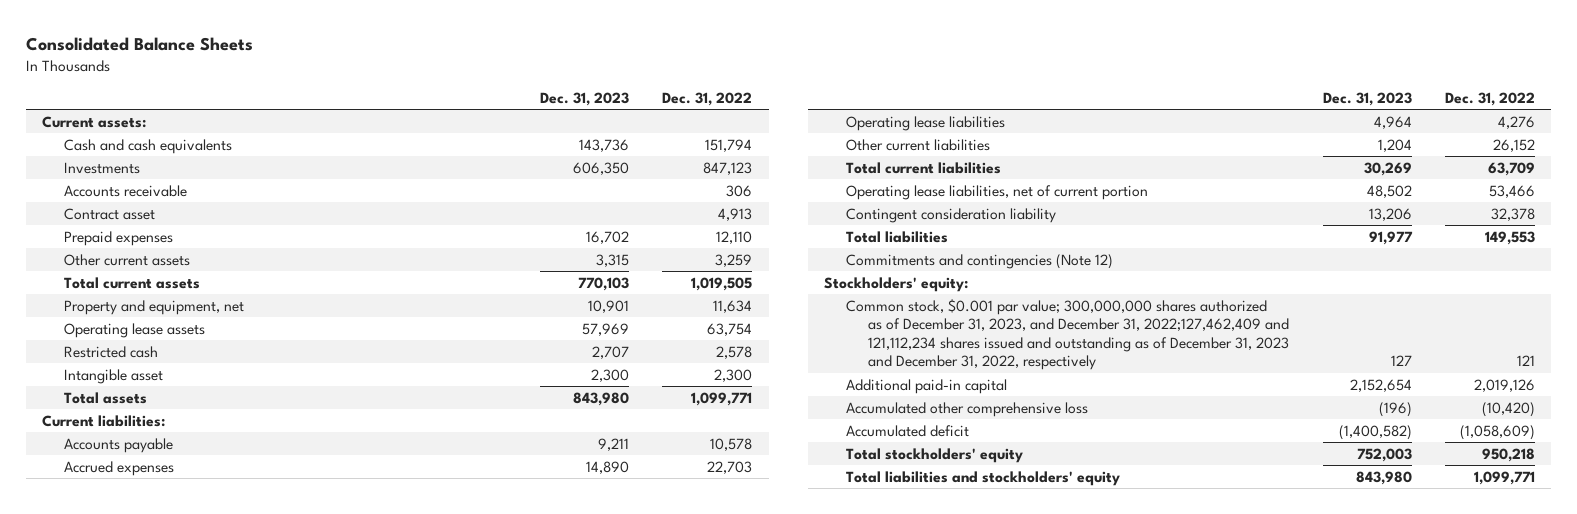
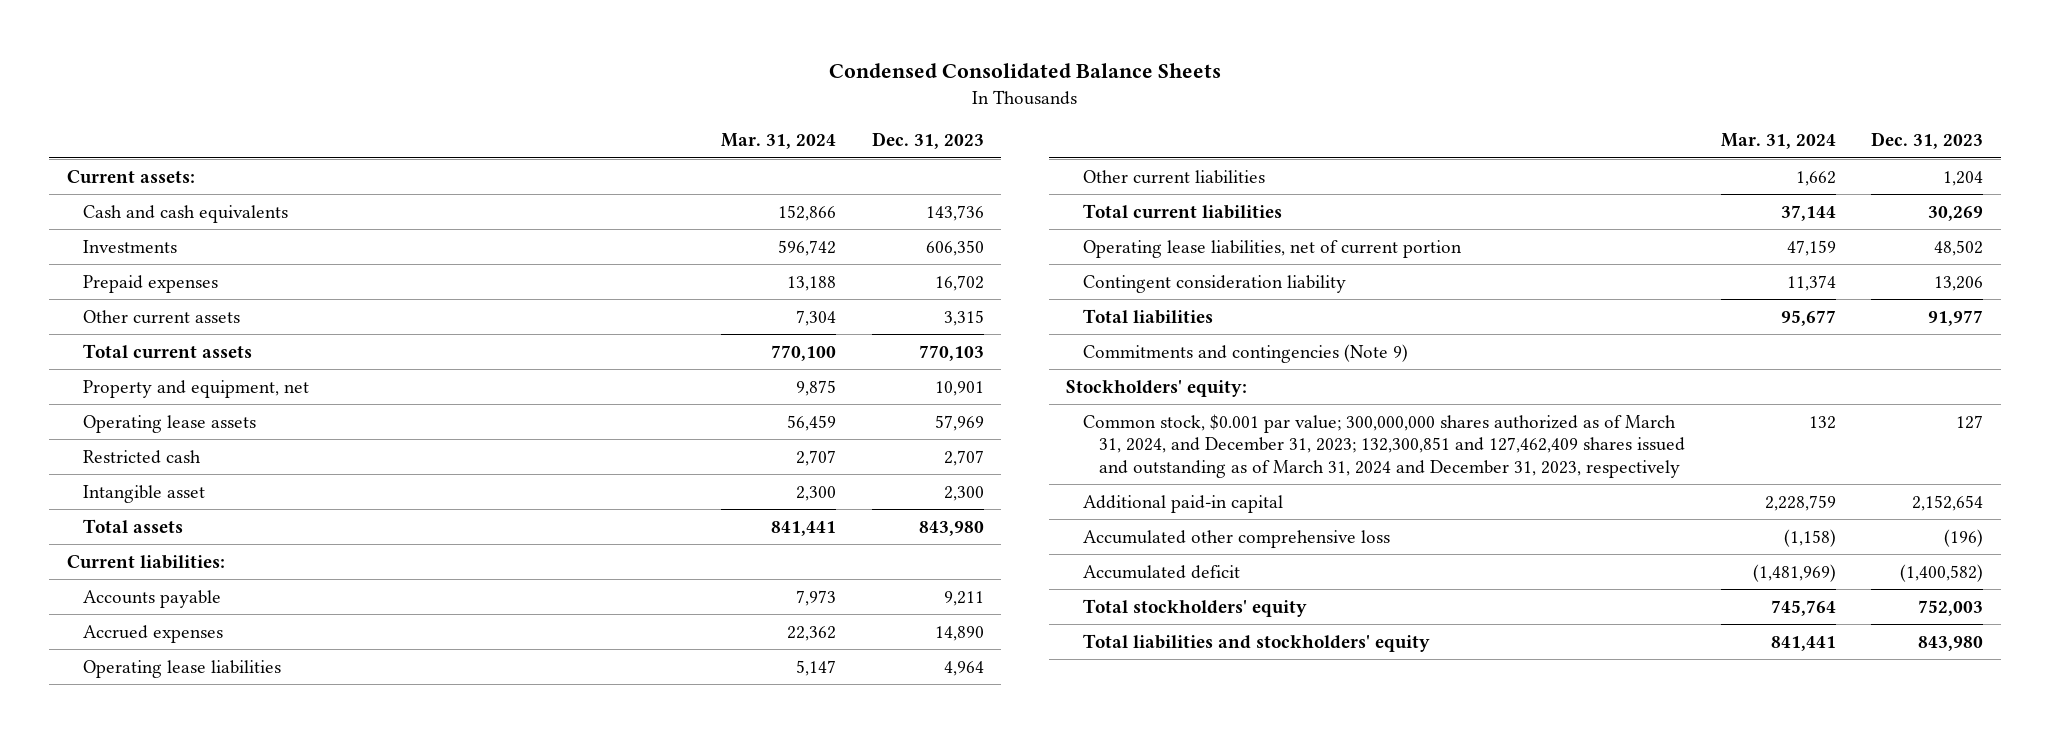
[25,36,253,51] Consolidated Balance Sheets -> [829,63,1222,79] Condensed Consolidated Balance Sheets
[662,91,753,106] Dec. 31, 2022 -> none
none -> [721,133,837,150] Mar. 31, 2024
[64,184,188,197] Accounts receivable -> none
[64,207,156,220] Contract asset -> none
[846,253,1114,269] Commitments and contingencies (Note 12) -> [1082,343,1408,363] Commitments and contingencies (Note 9)
[846,298,1290,371] Common stock, $0.001 par value; 300,000,000 shares authorized as of December 31, 2023, and December 31, 2022;127,462,409 and 121,112,234 shares issued and outstanding as of December 31, 2023 and December 31, 2022, respectively -> [1082,413,1686,478] Common stock, $0.001 par value; 300,000,000 shares authorized as of March 31, 2024, and December 31, 2023; 132,300,851 and 127,462,409 shares issued and outstanding as of March 31, 2024 and December 31, 2023, respectively

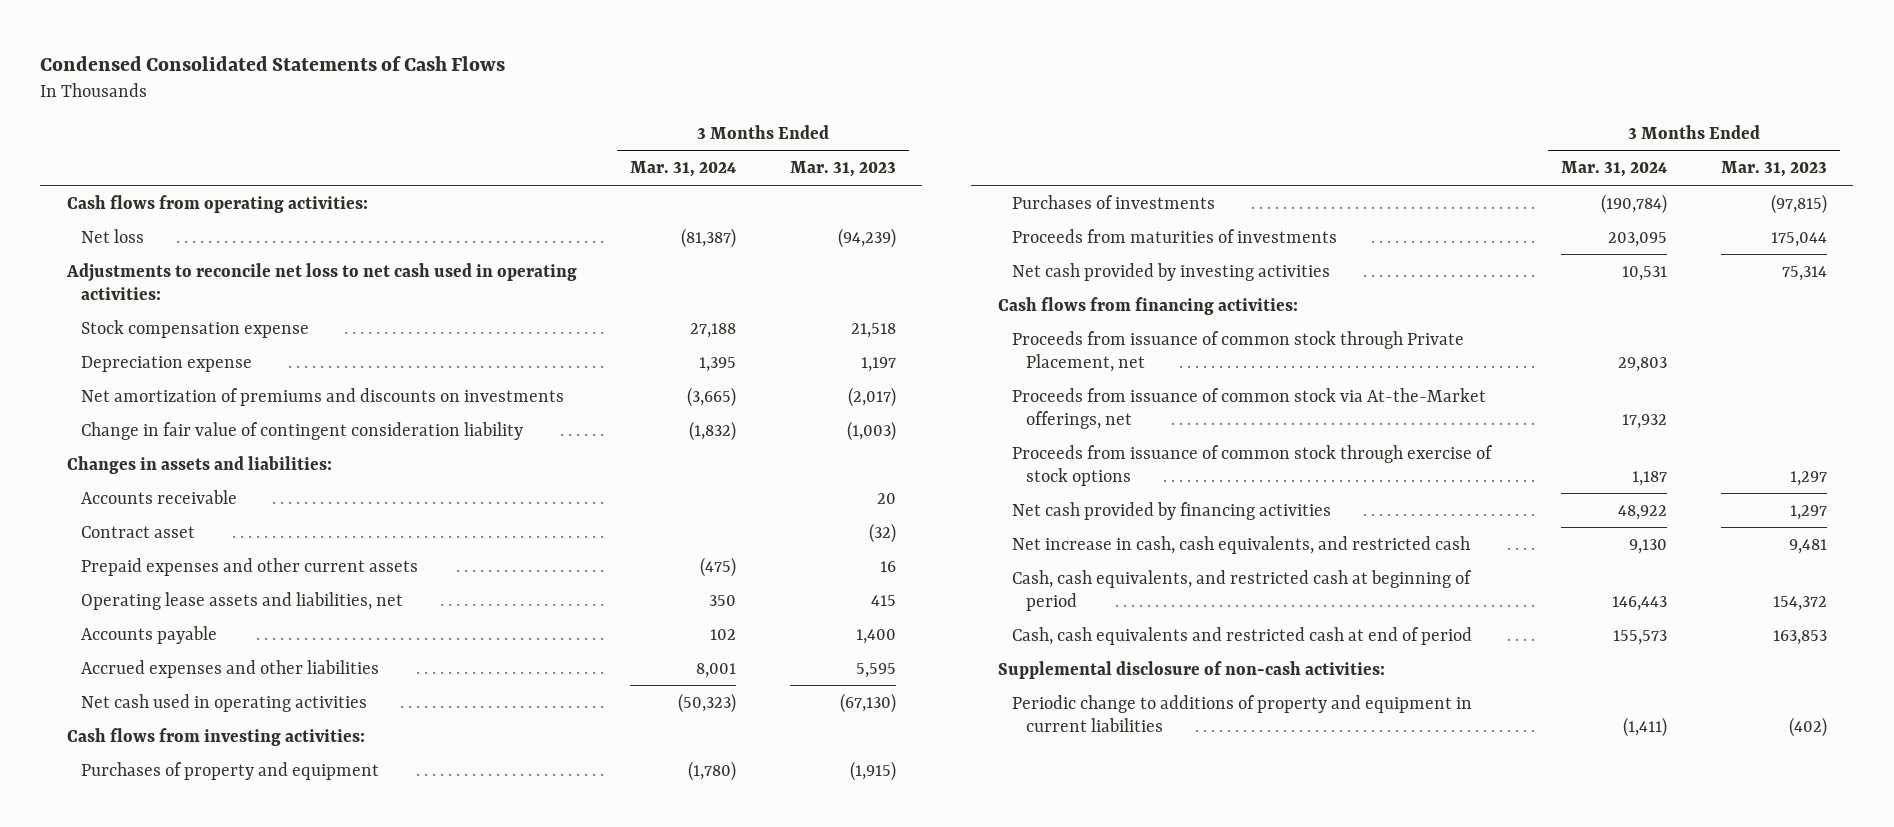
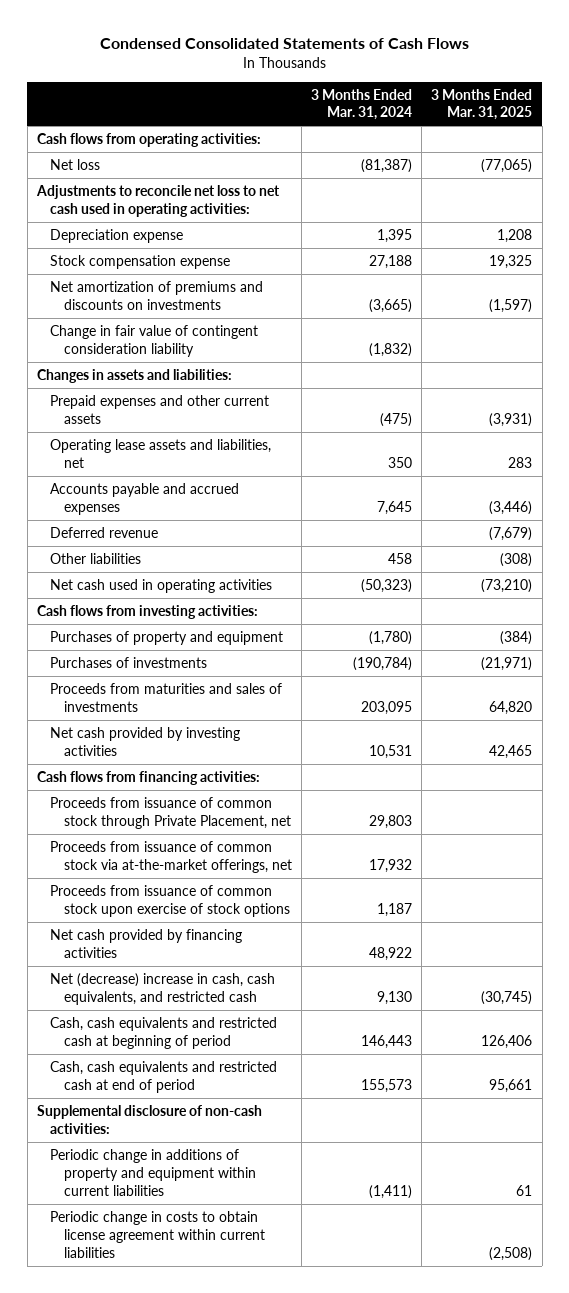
[789,161,896,178] Mar. 31, 2023 -> none
none -> [431,88,533,121] 3 Months Ended Mar. 31, 2025
[81,319,310,338] Stock compensation expense -> [50,255,231,270] Stock compensation expense
[81,489,238,504] Accounts receivable -> none
[81,525,196,538] Contract asset -> none
[81,625,218,644] Accounts payable -> none
[81,659,380,678] Accrued expenses and other liabilities -> none
none -> [50,483,240,515] Accounts payable and accrued expenses
none -> [50,527,159,539] Deferred revenue
none -> [50,553,142,565] Other liabilities
[1011,228,1337,243] Proceeds from maturities of investments -> [50,683,283,712] Proceeds from maturities and sales of investments
[1011,387,1486,429] Proceeds from issuance of common stock via At-the-Market offerings, net -> [50,841,293,873] Proceeds from issuance of common stock via at-the-market offerings, net
[1011,444,1493,486] Proceeds from issuance of common stock through exercise of stock options -> [50,885,291,917] Proceeds from issuance of common stock upon exercise of stock options
[1011,535,1470,554] Net increase in cash, cash equivalents, and restricted cash -> [50,973,276,1005] Net (decrease) increase in cash, cash equivalents, and restricted cash
[1011,569,1472,611] Cash, cash equivalents, and restricted cash at beginning of period -> [50,1017,278,1049] Cash, cash equivalents and restricted cash at beginning of period
[1011,694,1472,732] Periodic change to additions of property and equipment in current liabilities -> [50,1149,257,1196] Periodic change in additions of property and equipment within current liabilities
none -> [50,1211,266,1258] Periodic change in costs to obtain license agreement within current liabilities

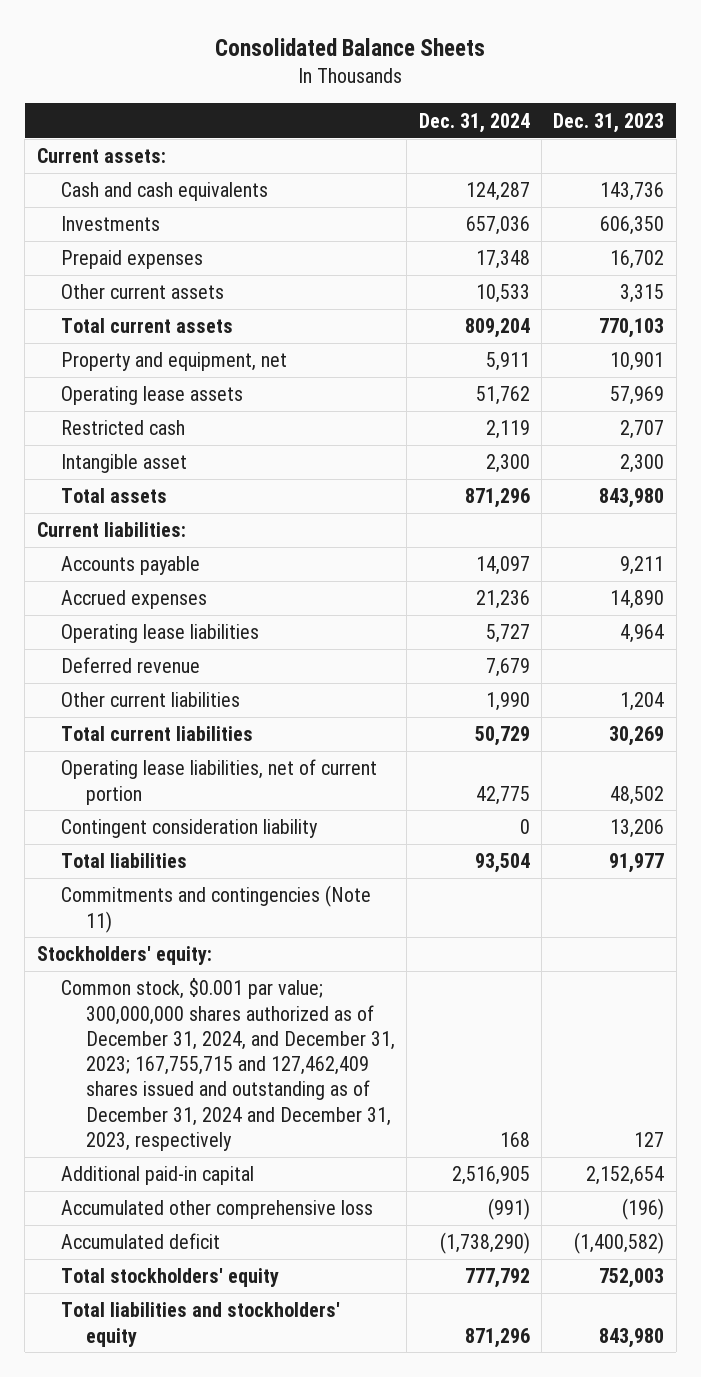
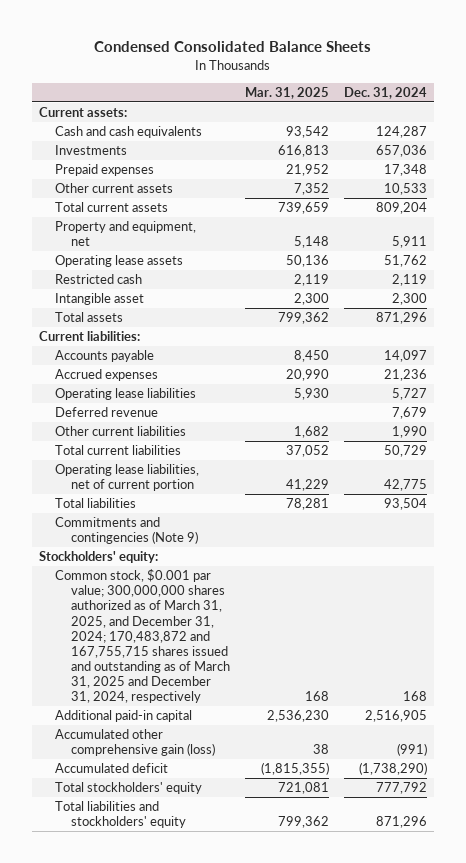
[215,38,486,57] Consolidated Balance Sheets -> [94,41,372,53] Condensed Consolidated Balance Sheets
[553,112,665,133] Dec. 31, 2023 -> none
none -> [244,87,329,100] Mar. 31, 2025
[61,819,319,839] Contingent consideration liability -> none
[61,885,372,933] Commitments and contingencies (Note 11) -> [55,517,199,545] Commitments and contingencies (Note 9)
[61,978,396,1151] Common stock, $0.001 par value; 300,000,000 shares authorized as of December 31, 2024, and December 31, 2023; 167,755,715 and 127,462,409 shares issued and outstanding as of December 31, 2024 and December 31, 2023, respectively -> [55,569,231,704] Common stock, $0.001 par value; 300,000,000 shares authorized as of March 31, 2025, and December 31, 2024; 170,483,872 and 167,755,715 shares issued and outstanding as of March 31, 2025 and December 31, 2024, respectively
[61,1200,374,1220] Accumulated other comprehensive loss -> [55,729,216,757] Accumulated other comprehensive gain (loss)

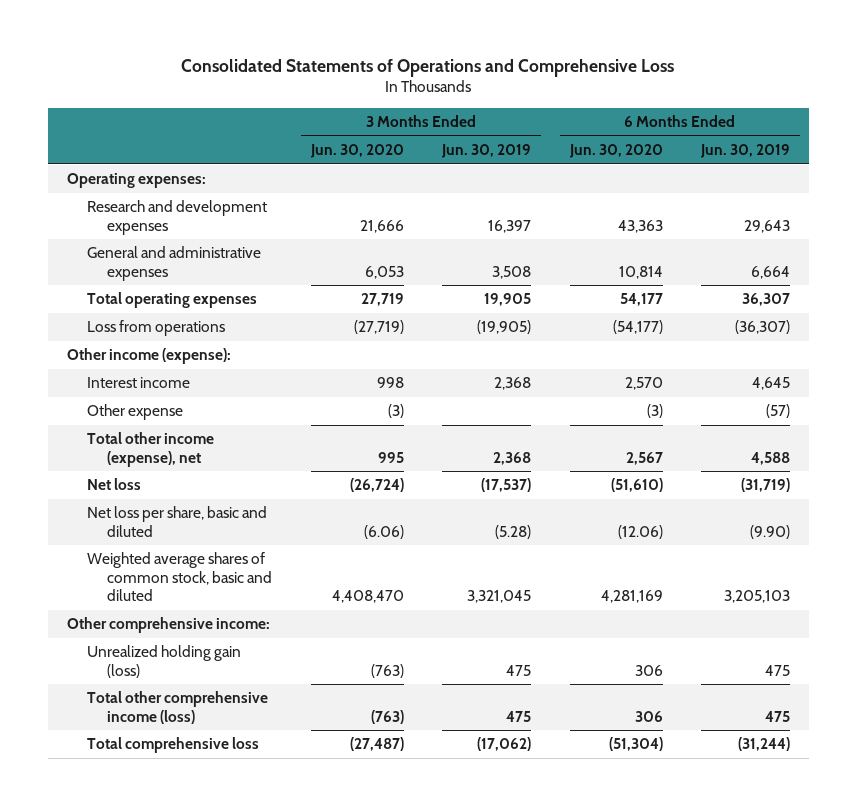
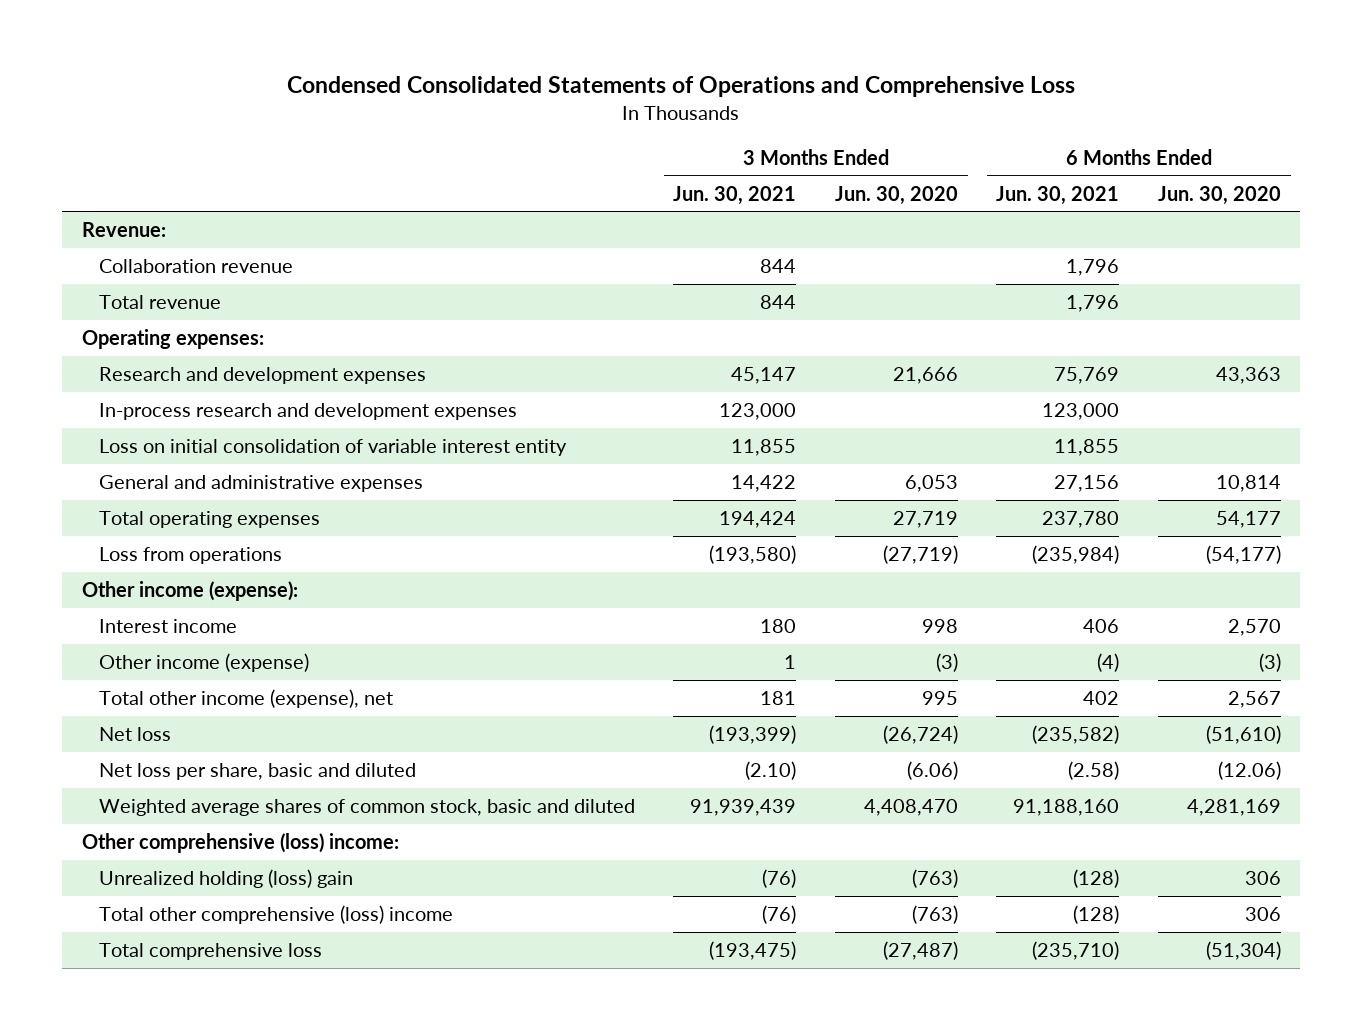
[181,58,675,77] Consolidated Statements of Operations and Comprehensive Loss -> [287,76,1076,98] Condensed Consolidated Statements of Operations and Comprehensive Loss
[441,144,532,159] Jun. 30, 2019 -> none
[700,144,791,159] Jun. 30, 2019 -> none
none -> [673,185,797,205] Jun. 30, 2021
none -> [996,185,1120,205] Jun. 30, 2021
none -> [81,221,166,237] Revenue:
none -> [98,258,293,273] Collaboration revenue
none -> [98,294,221,309] Total revenue
none -> [98,402,517,420] In-process research and development expenses
none -> [98,438,567,456] Loss on initial consolidation of variable interest entity
[87,404,184,421] Other expense -> [98,652,309,672] Other income (expense)
[66,617,270,634] Other comprehensive income: -> [81,832,399,853] Other comprehensive (loss) income:
[87,645,242,678] Unrealized holding gain (loss) -> [98,868,353,888] Unrealized holding (loss) gain
[87,691,269,724] Total other comprehensive income (loss) -> [98,904,453,924] Total other comprehensive (loss) income

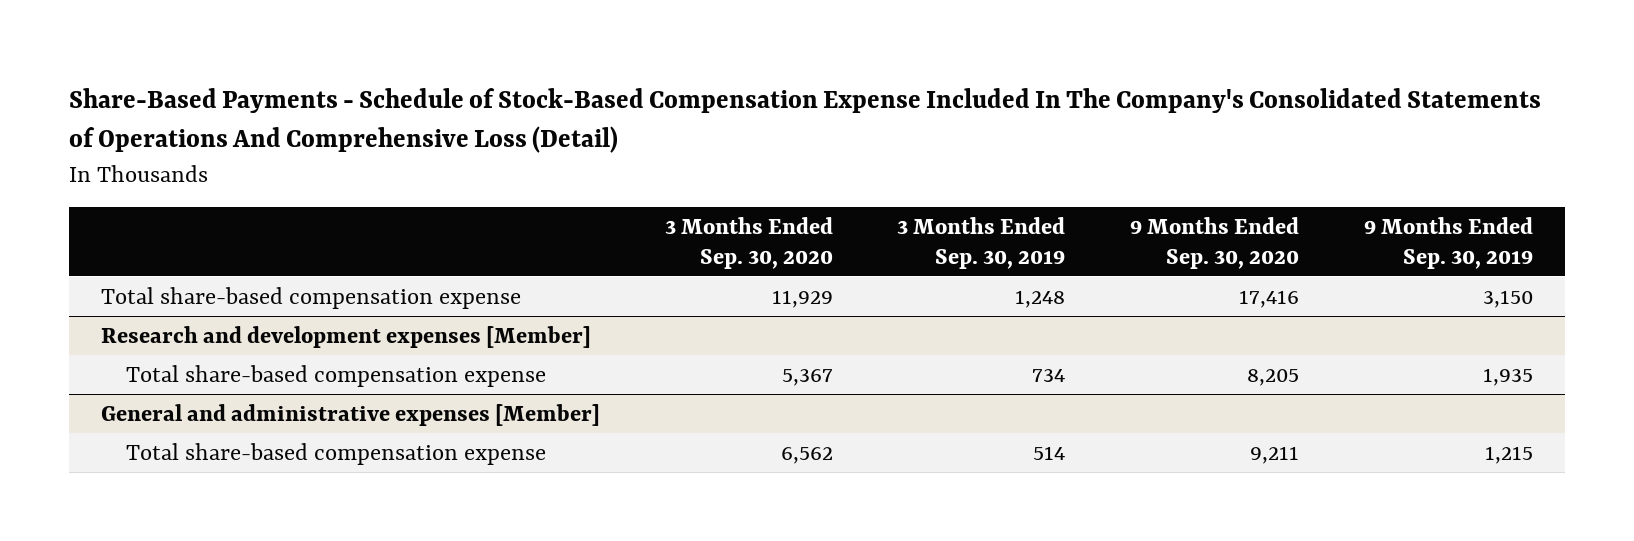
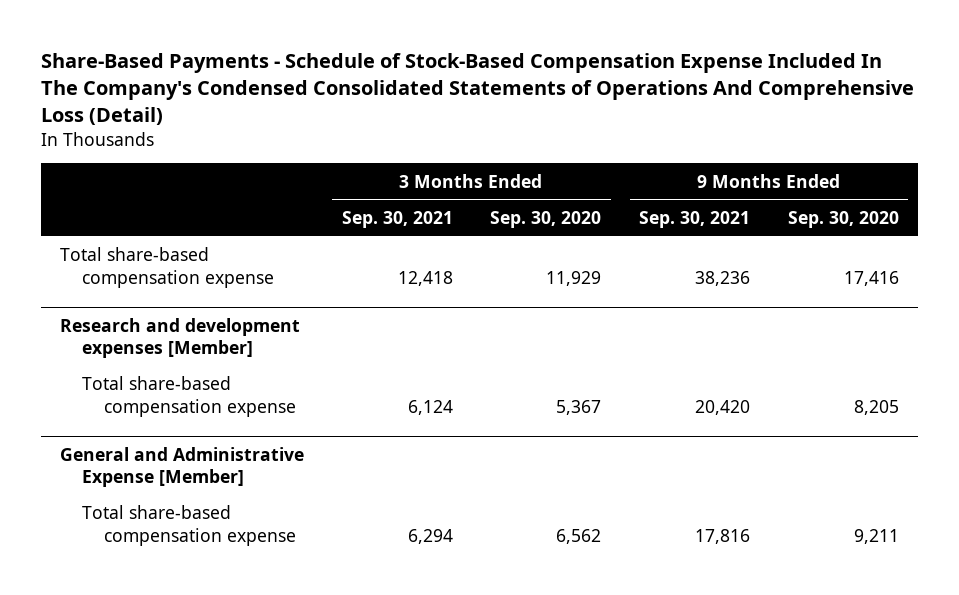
[68,88,1541,154] Share-Based Payments - Schedule of Stock-Based Compensation Expense Included In The Company's Consolidated Statements of Operations And Comprehensive Loss (Detail) -> [40,53,914,126] Share-Based Payments - Schedule of Stock-Based Compensation Expense Included In The Company's Condensed Consolidated Statements of Operations And Comprehensive Loss (Detail)
[897,216,1066,269] 3 Months Ended Sep. 30, 2019 -> none
[1363,216,1533,269] 9 Months Ended Sep. 30, 2019 -> none
none -> [341,211,453,229] Sep. 30, 2021
none -> [639,211,751,229] Sep. 30, 2021
[101,403,601,426] General and administrative expenses [Member] -> [59,446,304,487] General and Administrative Expense [Member]

